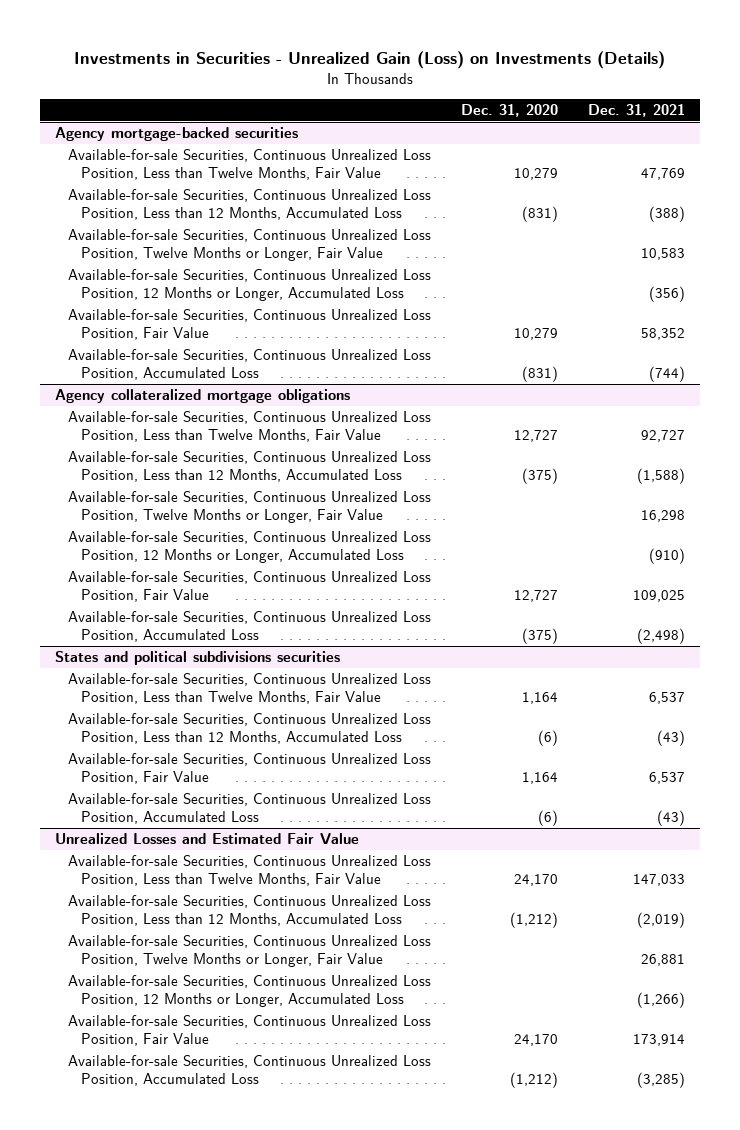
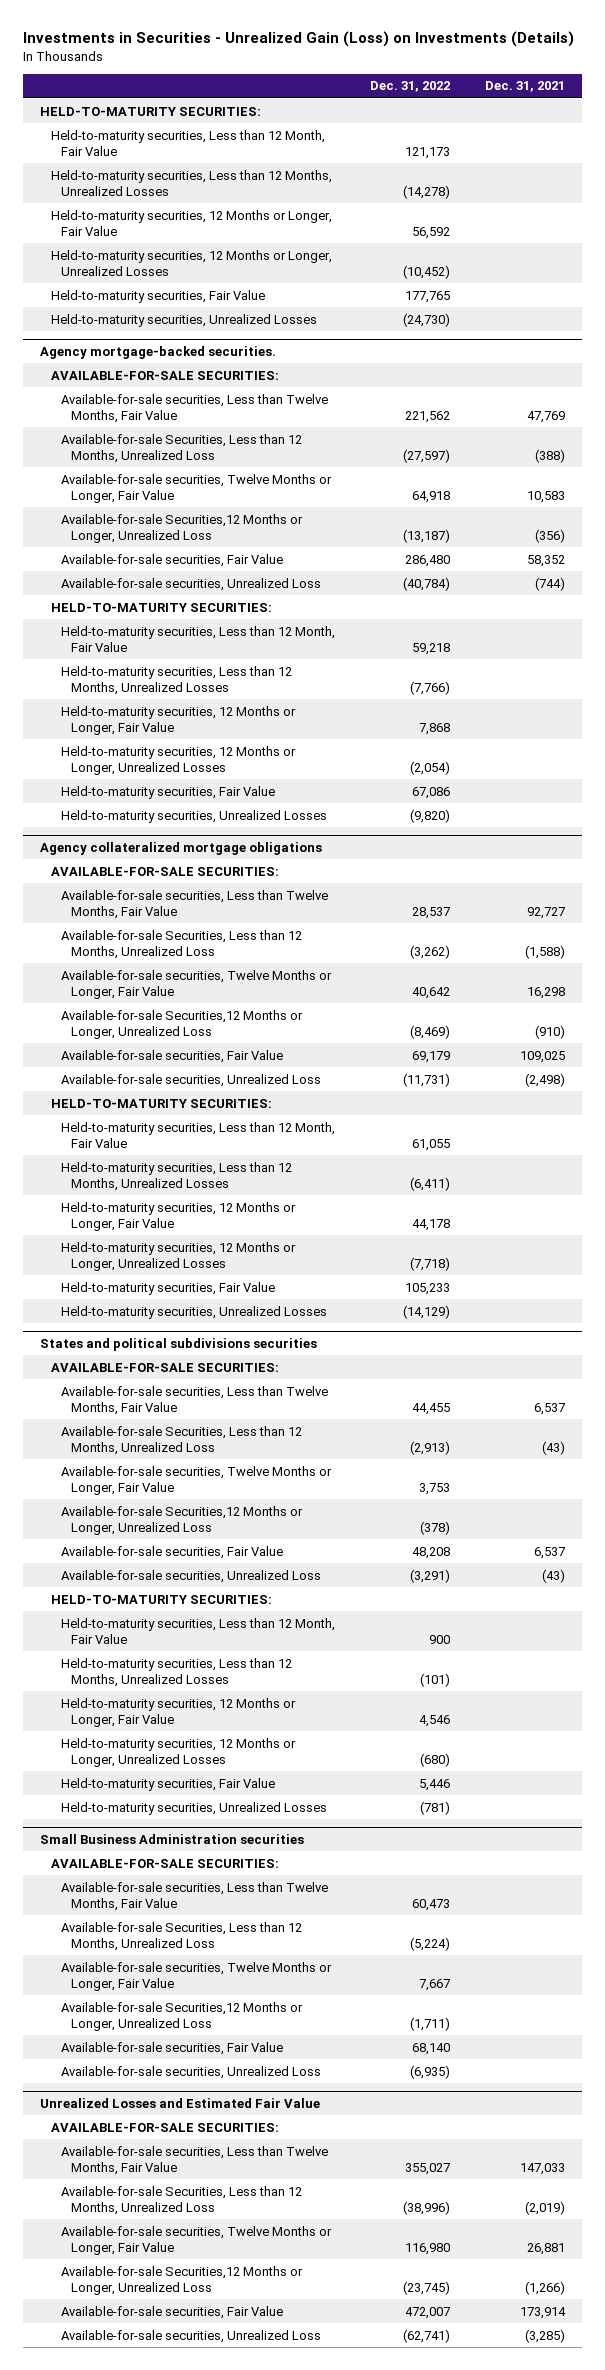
[461,103,559,117] Dec. 31, 2020 -> none
none -> [369,81,450,93] Dec. 31, 2022
none -> [40,106,262,116] HELD-TO-MATURITY SECURITIES:
none -> [50,129,325,156] Held-to-maturity securities, Less than 12 Month, Fair Value
none -> [50,169,332,196] Held-to-maturity securities, Less than 12 Months, Unrealized Losses
none -> [50,209,332,236] Held-to-maturity securities, 12 Months or Longer, Fair Value
none -> [50,249,332,276] Held-to-maturity securities, 12 Months or Longer, Unrealized Losses
none -> [50,289,265,303] Held-to-maturity securities, Fair Value
none -> [50,313,317,327] Held-to-maturity securities, Unrealized Losses
[55,127,299,142] Agency mortgage-backed securities -> [40,345,277,359] Agency mortgage-backed securities.
none -> [50,370,279,380] AVAILABLE-FOR-SALE SECURITIES:
[68,149,432,181] Available-for-sale Securities, Continuous Unrealized Loss Position, Less than Twelve Months, Fair Value -> [60,393,328,423] Available-for-sale securities, Less than Twelve Months, Fair Value
[68,189,432,221] Available-for-sale Securities, Continuous Unrealized Loss Position, Less than 12 Months, Accumulated Loss -> [60,433,302,463] Available-for-sale Securities, Less than 12 Months, Unrealized Loss
[68,229,432,262] Available-for-sale Securities, Continuous Unrealized Loss Position, Twelve Months or Longer, Fair Value -> [60,473,332,503] Available-for-sale securities, Twelve Months or Longer, Fair Value
[68,269,432,302] Available-for-sale Securities, Continuous Unrealized Loss Position, 12 Months or Longer, Accumulated Loss -> [60,513,303,543] Available-for-sale Securities,12 Months or Longer, Unrealized Loss
[68,309,432,341] Available-for-sale Securities, Continuous Unrealized Loss Position, Fair Value -> [60,553,283,567] Available-for-sale securities, Fair Value
[68,349,432,381] Available-for-sale Securities, Continuous Unrealized Loss Position, Accumulated Loss -> [60,577,321,591] Available-for-sale securities, Unrealized Loss
none -> [50,602,272,612] HELD-TO-MATURITY SECURITIES:
none -> [60,625,335,652] Held-to-maturity securities, Less than 12 Month, Fair Value
none -> [60,665,292,695] Held-to-maturity securities, Less than 12 Months, Unrealized Losses
none -> [60,705,296,735] Held-to-maturity securities, 12 Months or Longer, Fair Value
none -> [60,745,296,775] Held-to-maturity securities, 12 Months or Longer, Unrealized Losses
none -> [60,785,275,799] Held-to-maturity securities, Fair Value
none -> [60,809,327,823] Held-to-maturity securities, Unrealized Losses
none -> [50,866,279,876] AVAILABLE-FOR-SALE SECURITIES:
[68,411,432,443] Available-for-sale Securities, Continuous Unrealized Loss Position, Less than Twelve Months, Fair Value -> [60,889,328,919] Available-for-sale securities, Less than Twelve Months, Fair Value
[68,451,432,483] Available-for-sale Securities, Continuous Unrealized Loss Position, Less than 12 Months, Accumulated Loss -> [60,929,302,959] Available-for-sale Securities, Less than 12 Months, Unrealized Loss
[68,491,432,524] Available-for-sale Securities, Continuous Unrealized Loss Position, Twelve Months or Longer, Fair Value -> [60,969,332,999] Available-for-sale securities, Twelve Months or Longer, Fair Value
[68,531,432,564] Available-for-sale Securities, Continuous Unrealized Loss Position, 12 Months or Longer, Accumulated Loss -> [60,1009,303,1039] Available-for-sale Securities,12 Months or Longer, Unrealized Loss
[68,571,432,603] Available-for-sale Securities, Continuous Unrealized Loss Position, Fair Value -> [60,1049,283,1063] Available-for-sale securities, Fair Value
[68,611,432,643] Available-for-sale Securities, Continuous Unrealized Loss Position, Accumulated Loss -> [60,1073,321,1087] Available-for-sale securities, Unrealized Loss
none -> [50,1098,272,1108] HELD-TO-MATURITY SECURITIES:
none -> [60,1121,335,1148] Held-to-maturity securities, Less than 12 Month, Fair Value
none -> [60,1161,292,1191] Held-to-maturity securities, Less than 12 Months, Unrealized Losses
none -> [60,1201,296,1231] Held-to-maturity securities, 12 Months or Longer, Fair Value
none -> [60,1241,296,1271] Held-to-maturity securities, 12 Months or Longer, Unrealized Losses
none -> [60,1281,275,1295] Held-to-maturity securities, Fair Value
none -> [60,1305,327,1319] Held-to-maturity securities, Unrealized Losses
none -> [50,1362,279,1372] AVAILABLE-FOR-SALE SECURITIES:
[68,673,432,705] Available-for-sale Securities, Continuous Unrealized Loss Position, Less than Twelve Months, Fair Value -> [60,1385,328,1415] Available-for-sale securities, Less than Twelve Months, Fair Value
[68,713,432,745] Available-for-sale Securities, Continuous Unrealized Loss Position, Less than 12 Months, Accumulated Loss -> [60,1425,302,1455] Available-for-sale Securities, Less than 12 Months, Unrealized Loss
none -> [60,1465,332,1495] Available-for-sale securities, Twelve Months or Longer, Fair Value
none -> [60,1505,303,1535] Available-for-sale Securities,12 Months or Longer, Unrealized Loss
[68,753,432,785] Available-for-sale Securities, Continuous Unrealized Loss Position, Fair Value -> [60,1545,283,1559] Available-for-sale securities, Fair Value
[68,793,432,825] Available-for-sale Securities, Continuous Unrealized Loss Position, Accumulated Loss -> [60,1569,321,1583] Available-for-sale securities, Unrealized Loss
none -> [50,1594,272,1604] HELD-TO-MATURITY SECURITIES:
none -> [60,1617,335,1644] Held-to-maturity securities, Less than 12 Month, Fair Value
none -> [60,1657,292,1687] Held-to-maturity securities, Less than 12 Months, Unrealized Losses
none -> [60,1697,296,1727] Held-to-maturity securities, 12 Months or Longer, Fair Value
none -> [60,1737,296,1767] Held-to-maturity securities, 12 Months or Longer, Unrealized Losses
none -> [60,1777,275,1791] Held-to-maturity securities, Fair Value
none -> [60,1801,327,1815] Held-to-maturity securities, Unrealized Losses
none -> [40,1833,305,1844] Small Business Administration securities
none -> [50,1858,279,1868] AVAILABLE-FOR-SALE SECURITIES:
none -> [60,1881,328,1911] Available-for-sale securities, Less than Twelve Months, Fair Value
none -> [60,1921,302,1951] Available-for-sale Securities, Less than 12 Months, Unrealized Loss
none -> [60,1961,332,1991] Available-for-sale securities, Twelve Months or Longer, Fair Value
none -> [60,2001,303,2031] Available-for-sale Securities,12 Months or Longer, Unrealized Loss
none -> [60,2041,283,2055] Available-for-sale securities, Fair Value
none -> [60,2065,321,2079] Available-for-sale securities, Unrealized Loss
none -> [50,2122,279,2132] AVAILABLE-FOR-SALE SECURITIES:
[68,855,432,887] Available-for-sale Securities, Continuous Unrealized Loss Position, Less than Twelve Months, Fair Value -> [60,2145,328,2175] Available-for-sale securities, Less than Twelve Months, Fair Value
[68,895,432,927] Available-for-sale Securities, Continuous Unrealized Loss Position, Less than 12 Months, Accumulated Loss -> [60,2185,302,2215] Available-for-sale Securities, Less than 12 Months, Unrealized Loss
[68,935,432,968] Available-for-sale Securities, Continuous Unrealized Loss Position, Twelve Months or Longer, Fair Value -> [60,2225,332,2255] Available-for-sale securities, Twelve Months or Longer, Fair Value
[68,975,432,1008] Available-for-sale Securities, Continuous Unrealized Loss Position, 12 Months or Longer, Accumulated Loss -> [60,2265,303,2295] Available-for-sale Securities,12 Months or Longer, Unrealized Loss
[68,1015,432,1047] Available-for-sale Securities, Continuous Unrealized Loss Position, Fair Value -> [60,2305,283,2319] Available-for-sale securities, Fair Value
[68,1055,432,1087] Available-for-sale Securities, Continuous Unrealized Loss Position, Accumulated Loss -> [60,2329,321,2343] Available-for-sale securities, Unrealized Loss

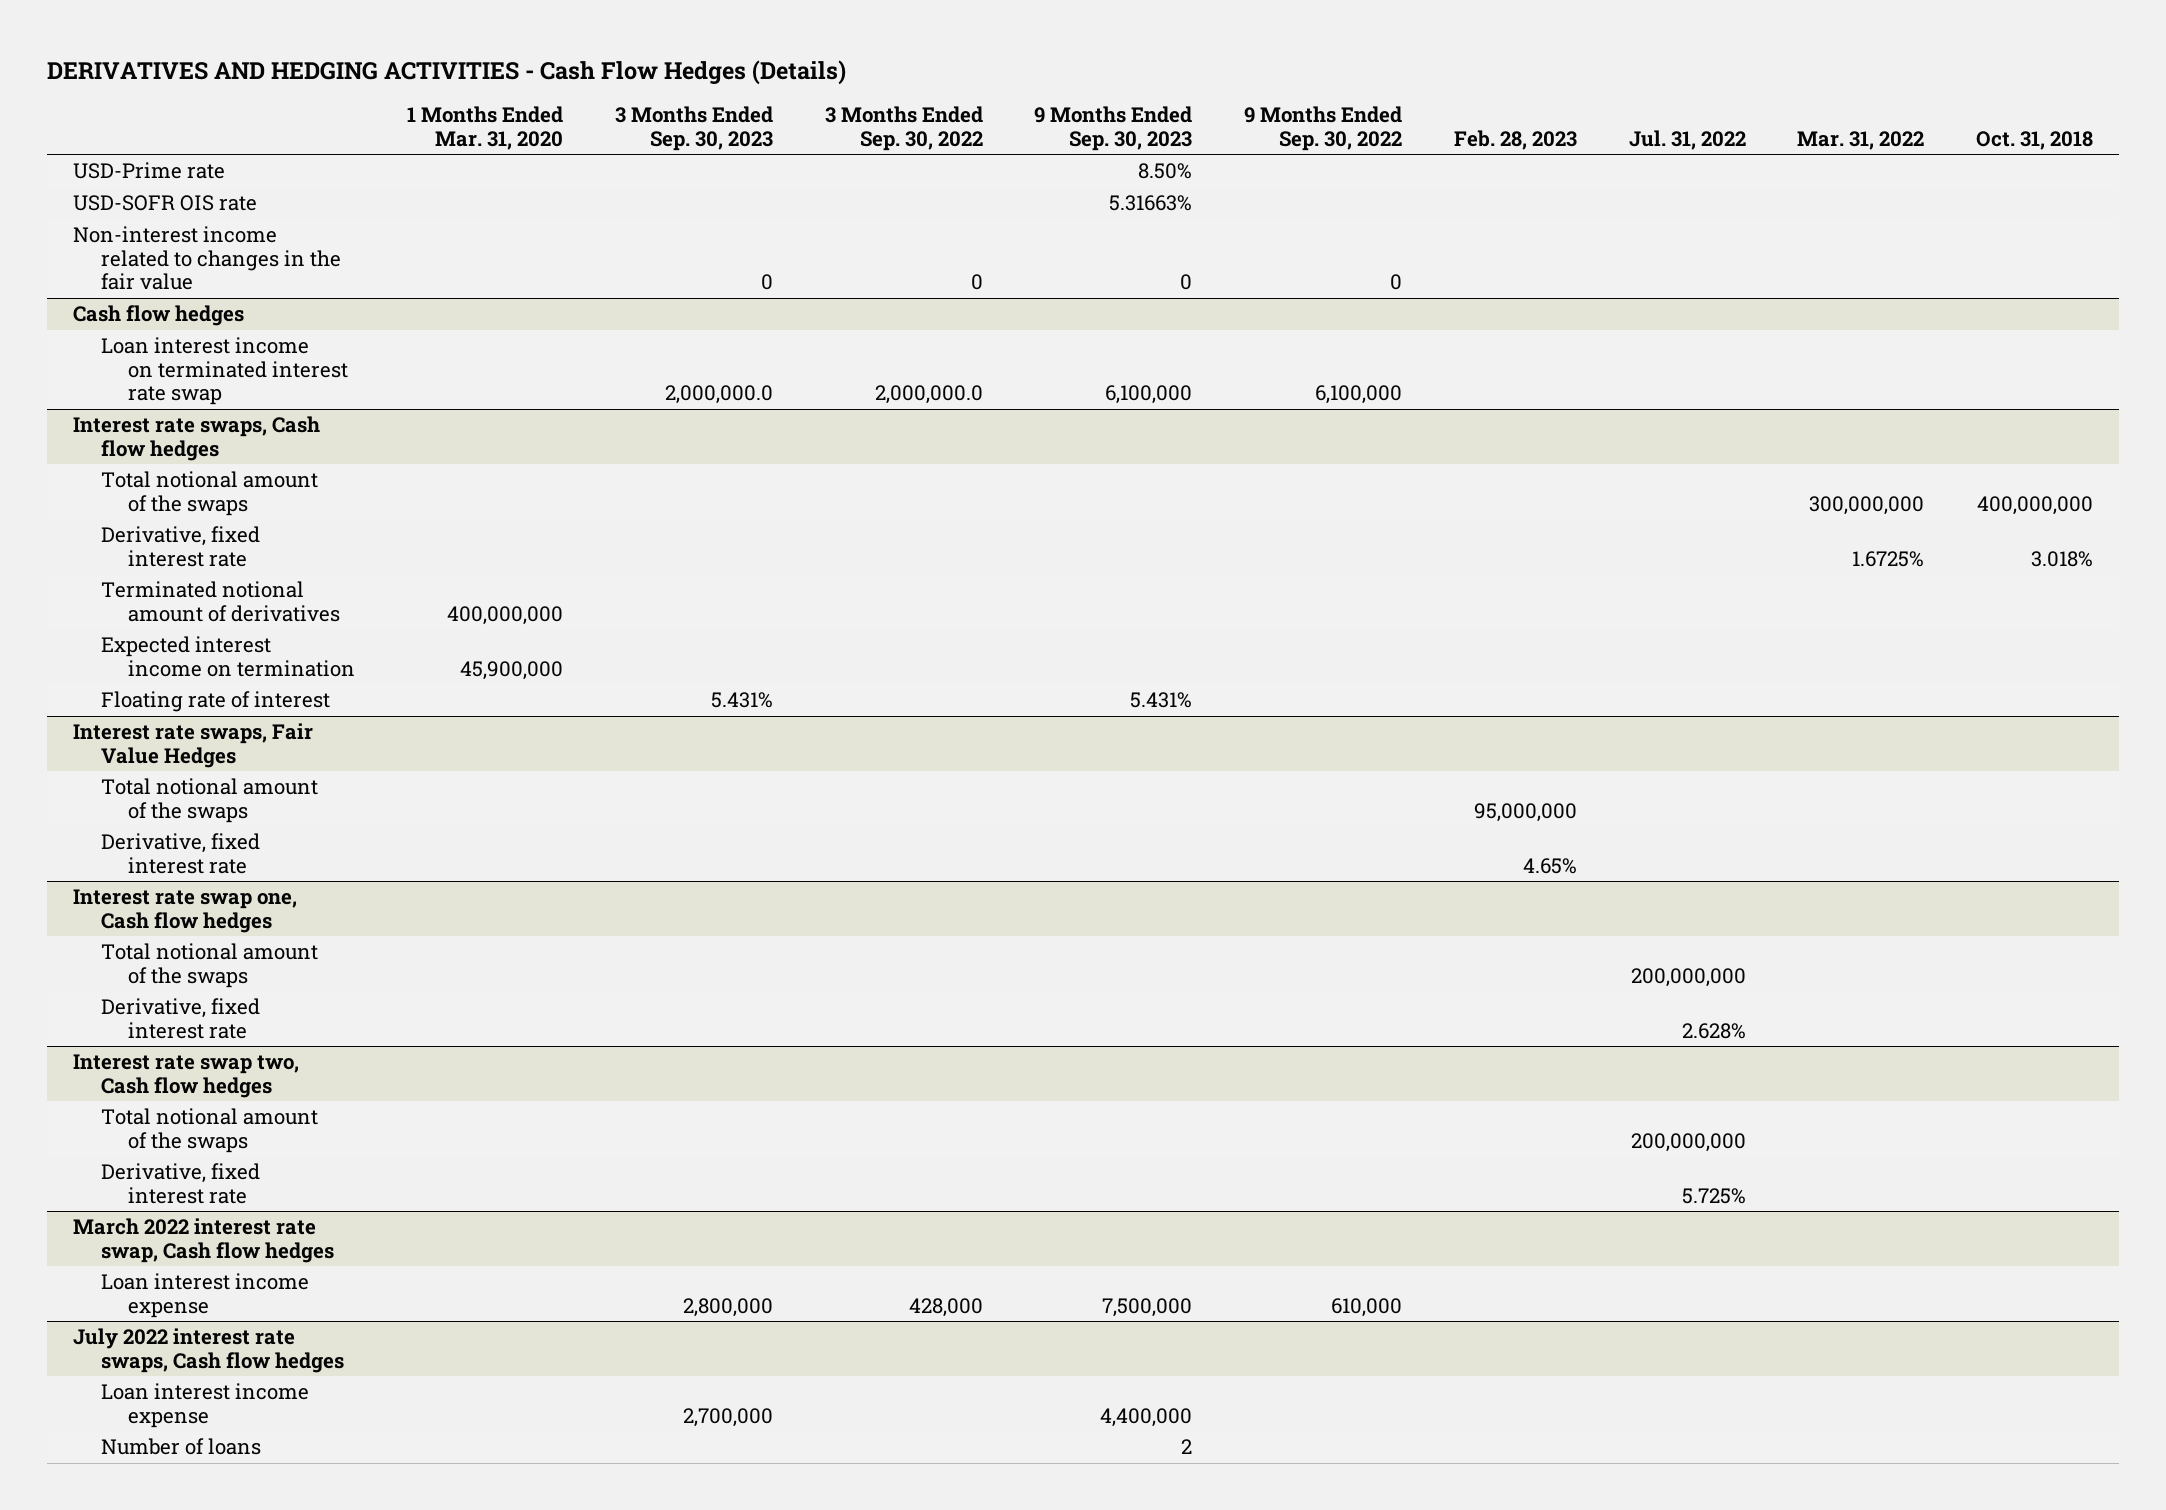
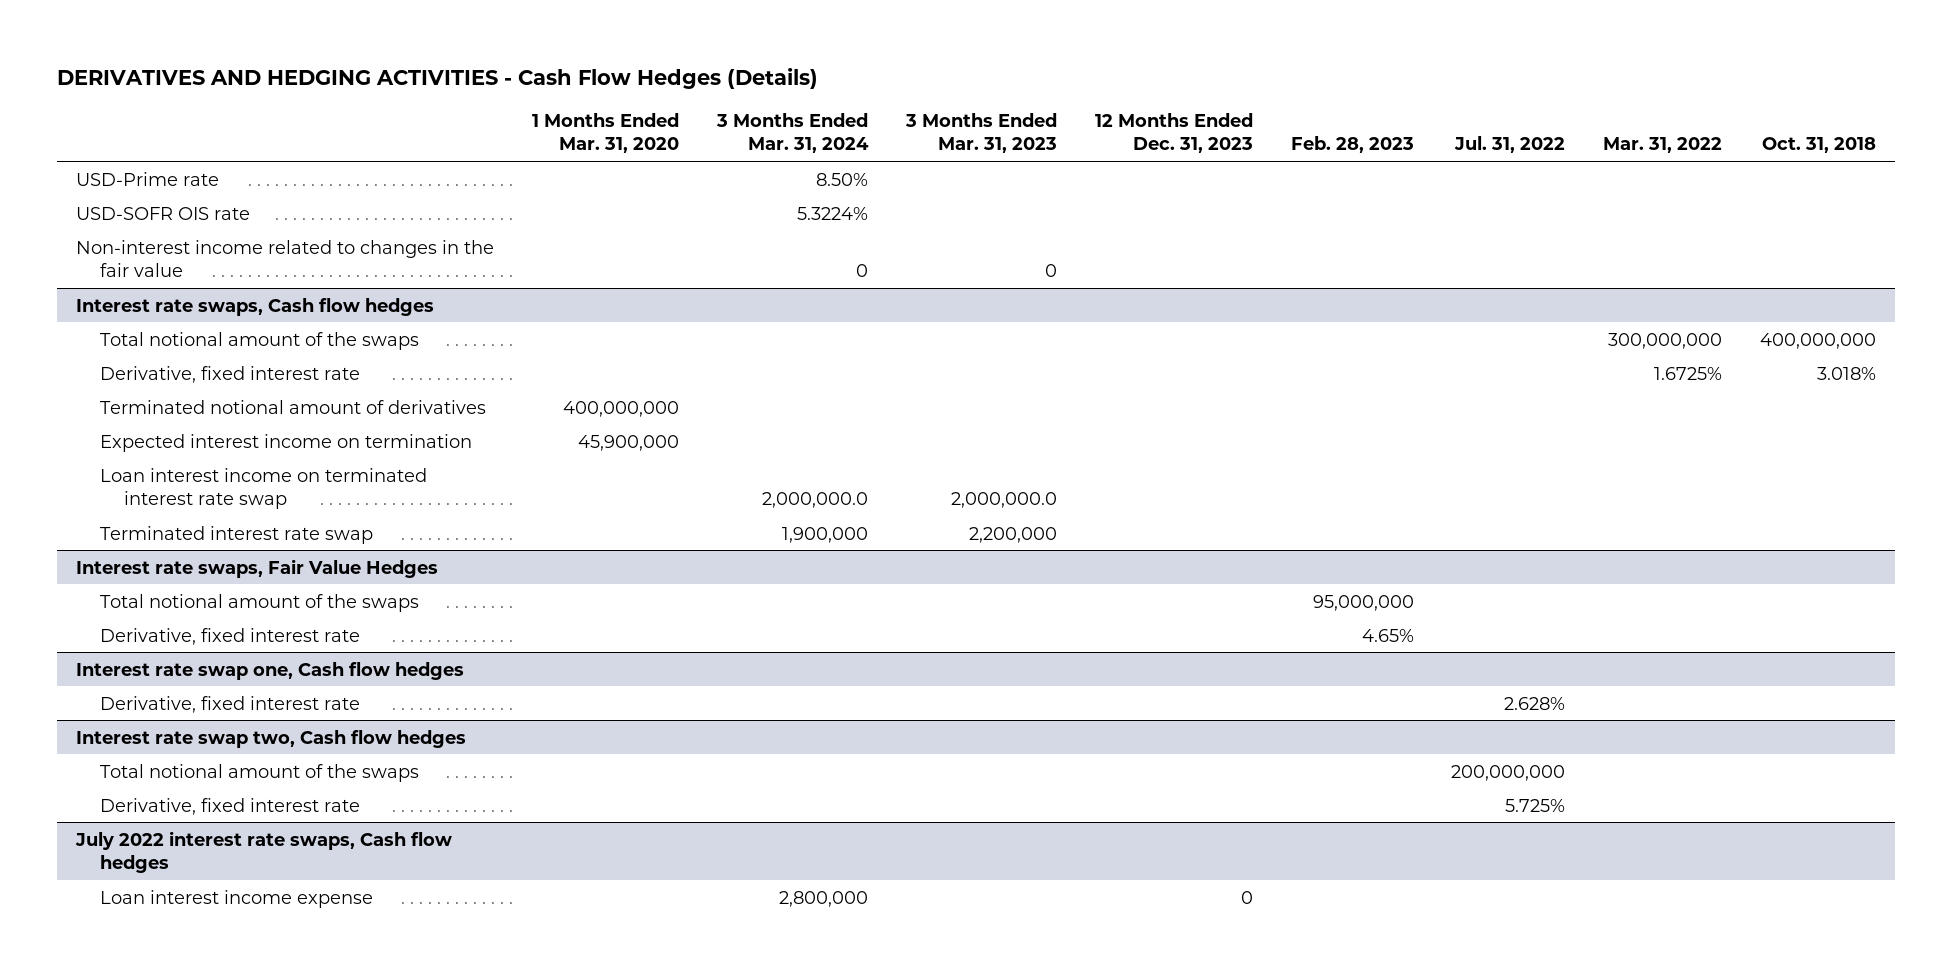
[614,106,773,151] 3 Months Ended Sep. 30, 2023 -> none
[824,106,983,151] 3 Months Ended Sep. 30, 2022 -> none
[1034,106,1193,151] 9 Months Ended Sep. 30, 2023 -> none
[1244,106,1403,151] 9 Months Ended Sep. 30, 2022 -> none
none -> [715,112,869,154] 3 Months Ended Mar. 31, 2024
none -> [904,112,1057,154] 3 Months Ended Mar. 31, 2023
none -> [1094,112,1253,154] 12 Months Ended Dec. 31, 2023
[73,305,245,327] Cash flow hedges -> none
[100,337,349,406] Loan interest income on terminated interest rate swap -> none
[100,691,330,713] Floating rate of interest -> none
none -> [100,467,428,510] Loan interest income on terminated interest rate swap
none -> [100,525,374,544] Terminated interest rate swap
[100,943,318,988] Total notional amount of the swaps -> none
[73,1218,334,1263] March 2022 interest rate swap, Cash flow hedges -> none
[100,1273,309,1318] Loan interest income expense -> none
[100,1438,261,1456] Number of loans -> none

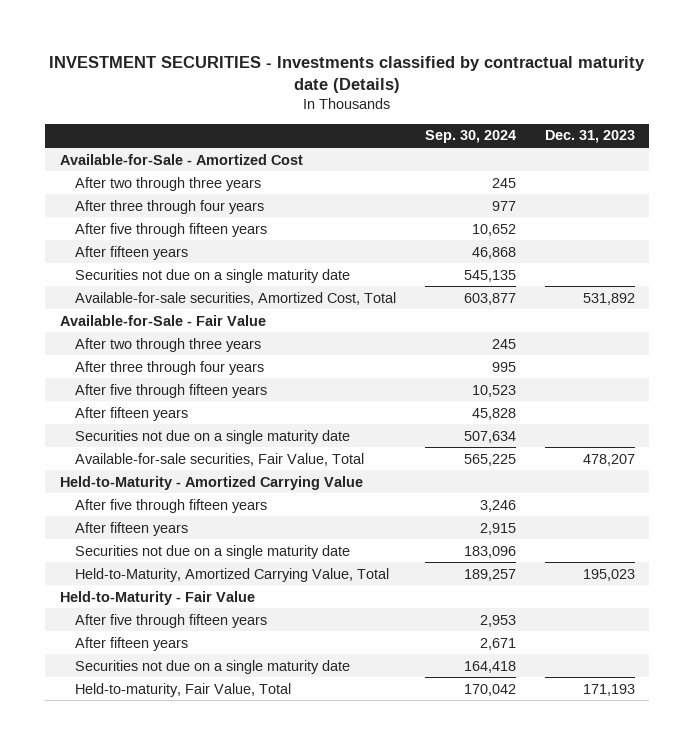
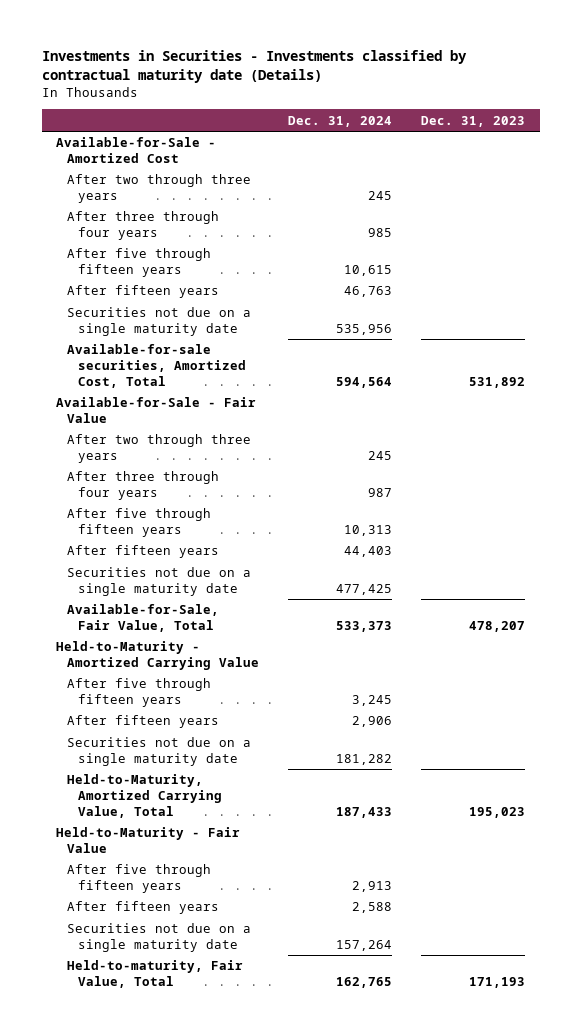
[49,55,646,93] INVESTMENT SECURITIES - Investments classified by contractual maturity date (Details) -> [41,50,467,84] Investments in Securities - Investments classified by contractual maturity date (Details)
[424,130,516,144] Sep. 30, 2024 -> none
none -> [288,115,393,127] Dec. 31, 2024
[74,452,364,466] Available-for-sale securities, Fair Value, Total -> [67,604,220,633] Available-for-Sale, Fair Value, Total

